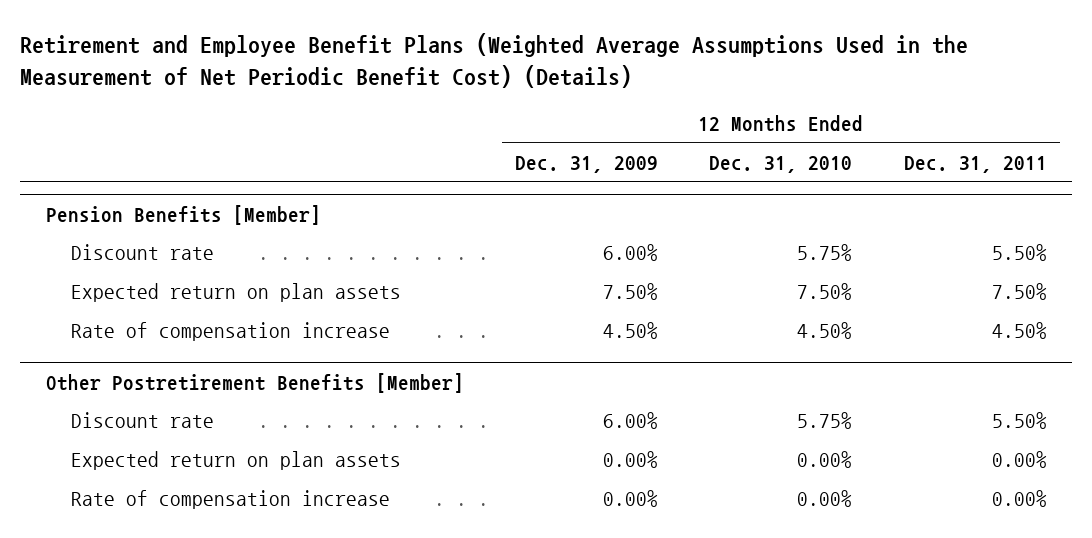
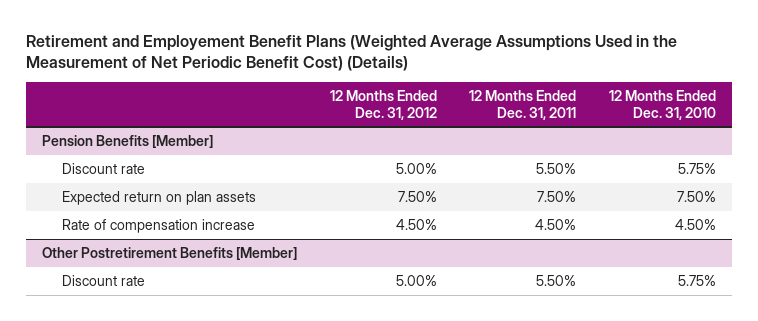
[19,32,968,88] Retirement and Employee Benefit Plans (Weighted Average Assumptions Used in the Measurement of Net Periodic Benefit Cost) (Details) -> [25,34,677,72] Retirement and Employement Benefit Plans (Weighted Average Assumptions Used in the Measurement of Net Periodic Benefit Cost) (Details)
[514,155,658,173] Dec. 31, 2009 -> none
none -> [329,89,437,120] 12 Months Ended Dec. 31, 2012
[70,450,401,470] Expected return on plan assets -> none
[70,489,390,509] Rate of compensation increase -> none

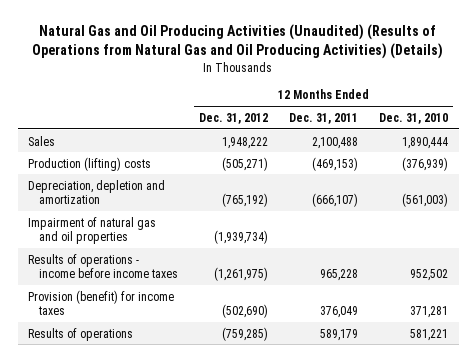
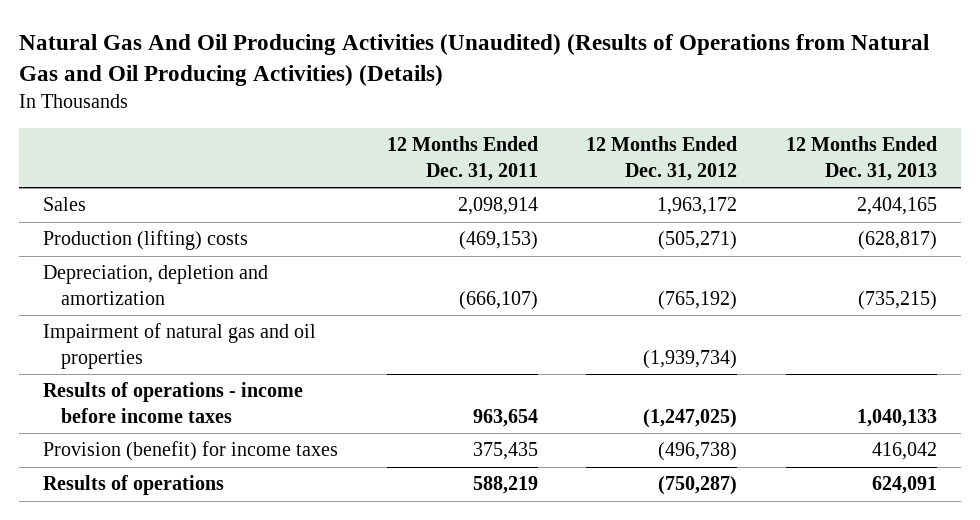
[32,24,444,60] Natural Gas and Oil Producing Activities (Unaudited) (Results of Operations from Natural Gas and Oil Producing Activities) (Details) -> [18,33,929,86] Natural Gas And Oil Producing Activities (Unaudited) (Results of Operations from Natural Gas and Oil Producing Activities) (Details)
[379,112,449,124] Dec. 31, 2010 -> none
none -> [785,136,937,181] 12 Months Ended Dec. 31, 2013
[222,136,269,149] 1,948,222 -> [657,197,738,216] 1,963,172
[312,136,359,149] 2,100,488 -> [457,197,538,216] 2,098,914
[214,266,269,281] (1,261,975) -> [643,408,738,428] (1,247,025)
[320,268,359,281] 965,228 -> [472,408,538,427] 963,654
[222,303,269,318] (502,690) -> [658,442,738,462] (496,738)
[320,305,359,318] 376,049 -> [472,442,538,461] 375,435
[222,326,269,341] (759,285) -> [658,476,738,496] (750,287)
[320,328,359,341] 589,179 -> [472,476,538,495] 588,219

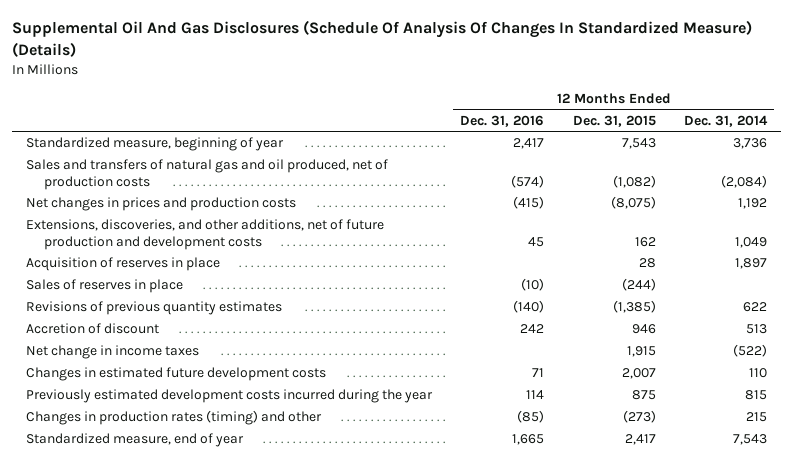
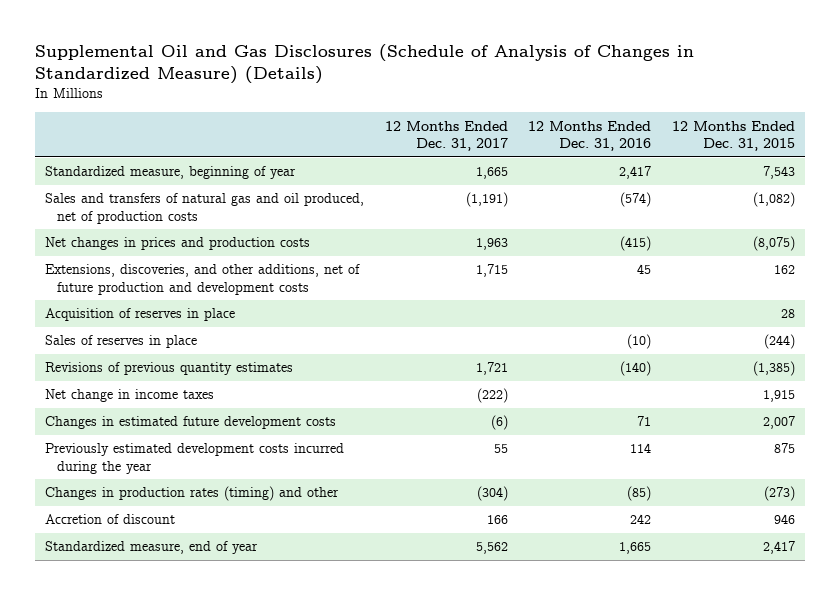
[11,20,752,58] Supplemental Oil And Gas Disclosures (Schedule Of Analysis Of Changes In Standardized Measure) (Details) -> [35,44,695,85] Supplemental Oil and Gas Disclosures (Schedule of Analysis of Changes in Standardized Measure) (Details)
[684,114,769,127] Dec. 31, 2014 -> none
none -> [384,120,508,152] 12 Months Ended Dec. 31, 2017
[25,323,159,335] Accretion of discount -> [45,514,176,525] Accretion of discount

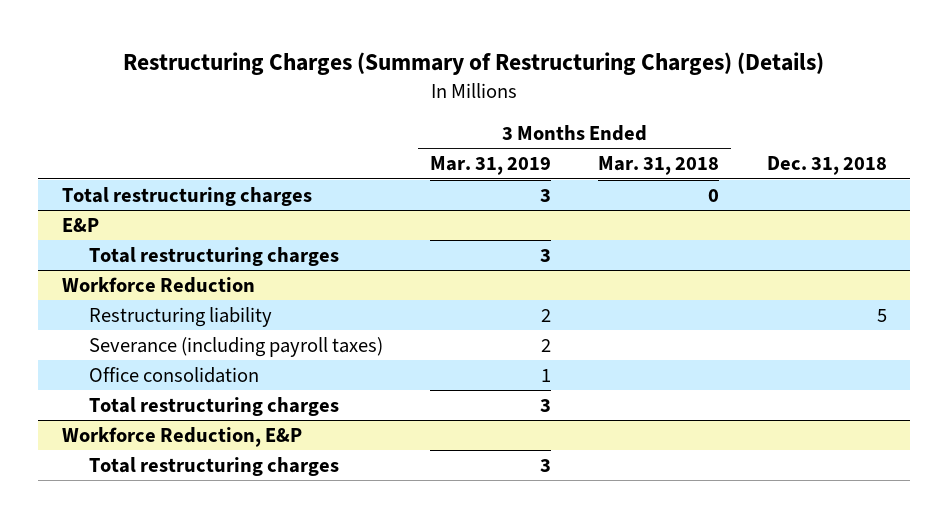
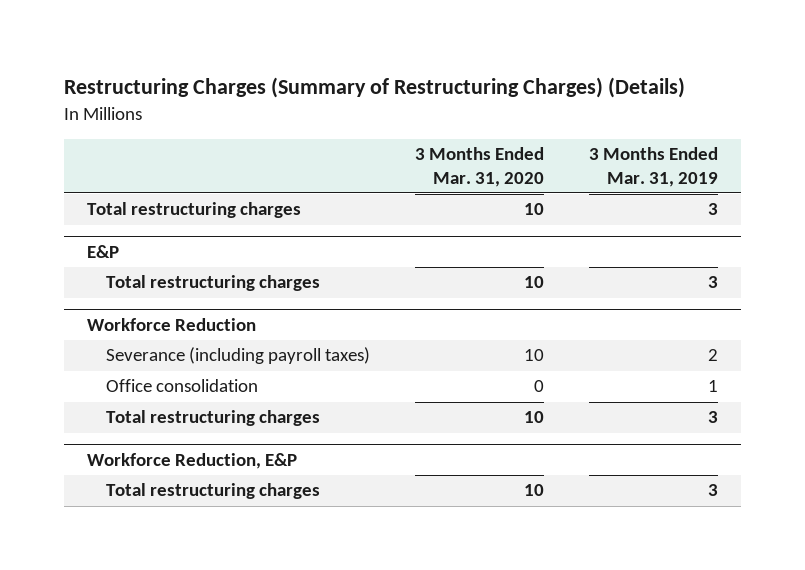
[598,156,720,176] Mar. 31, 2018 -> none
[766,156,887,176] Dec. 31, 2018 -> none
none -> [415,147,545,187] 3 Months Ended Mar. 31, 2020
[88,306,272,327] Restructuring liability -> none

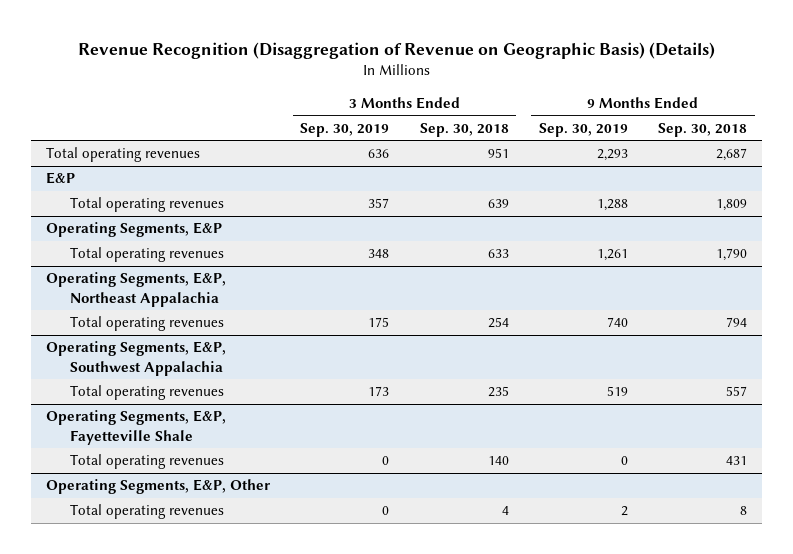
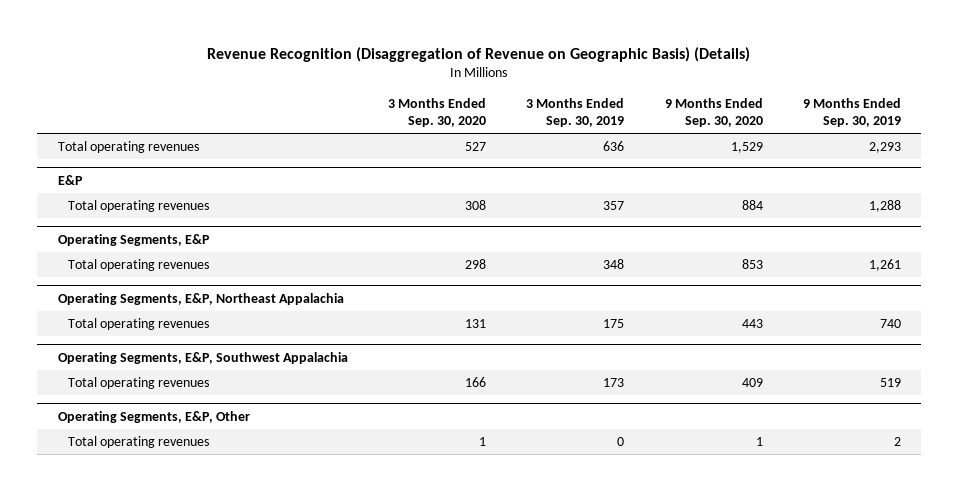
[419,122,509,137] Sep. 30, 2018 -> none
[658,122,748,137] Sep. 30, 2018 -> none
none -> [387,98,486,128] 3 Months Ended Sep. 30, 2020
none -> [664,98,763,128] 9 Months Ended Sep. 30, 2020
[46,410,227,445] Operating Segments, E&P, Fayetteville Shale -> none
[69,454,224,470] Total operating revenues -> none

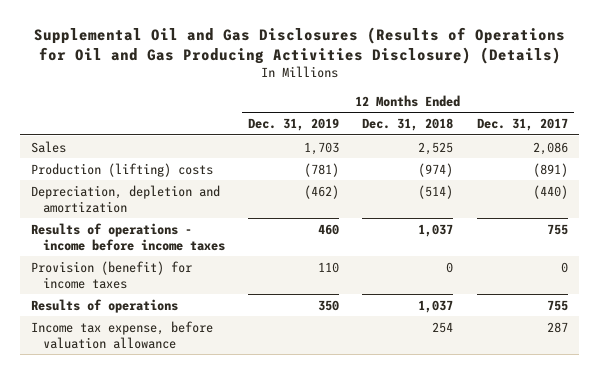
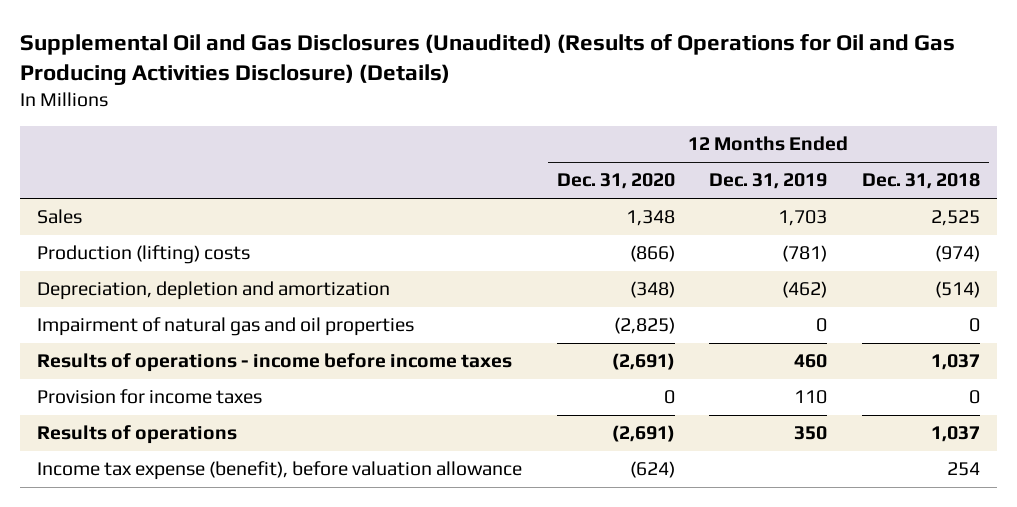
[33,26,565,64] Supplemental Oil and Gas Disclosures (Results of Operations for Oil and Gas Producing Activities Disclosure) (Details) -> [19,34,955,86] Supplemental Oil and Gas Disclosures (Unaudited) (Results of Operations for Oil and Gas Producing Activities Disclosure) (Details)
[476,117,568,131] Dec. 31, 2017 -> none
none -> [556,173,675,190] Dec. 31, 2020
none -> [37,317,415,337] Impairment of natural gas and oil properties
[31,260,193,289] Provision (benefit) for income taxes -> [37,389,263,405] Provision for income taxes
[31,320,214,349] Income tax expense, before valuation allowance -> [37,461,523,481] Income tax expense (benefit), before valuation allowance

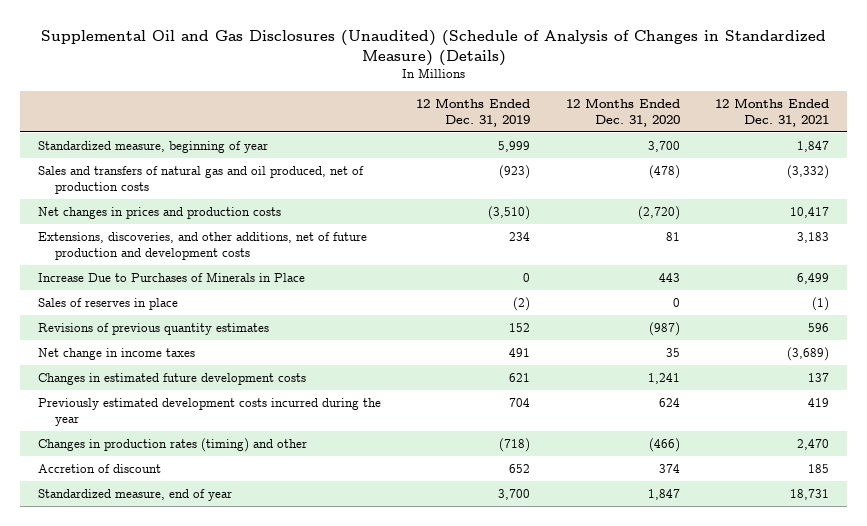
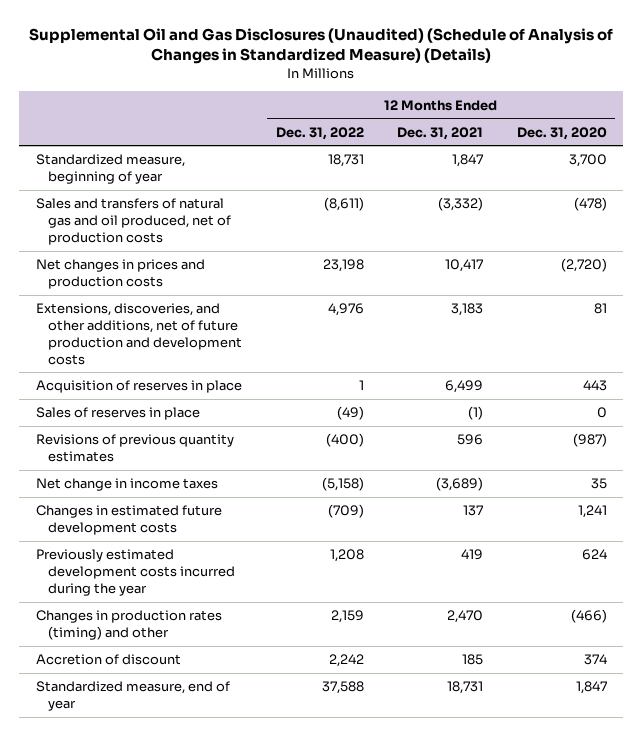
[416,97,531,127] 12 Months Ended Dec. 31, 2019 -> none
none -> [275,126,364,140] Dec. 31, 2022
[38,271,306,282] Increase Due to Purchases of Minerals in Place -> [35,380,242,394] Acquisition of reserves in place

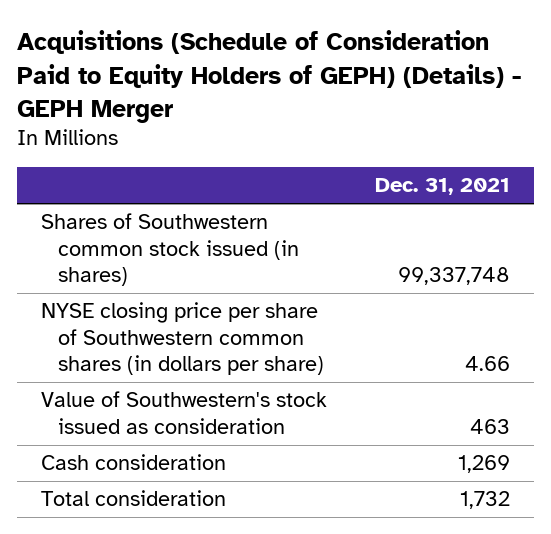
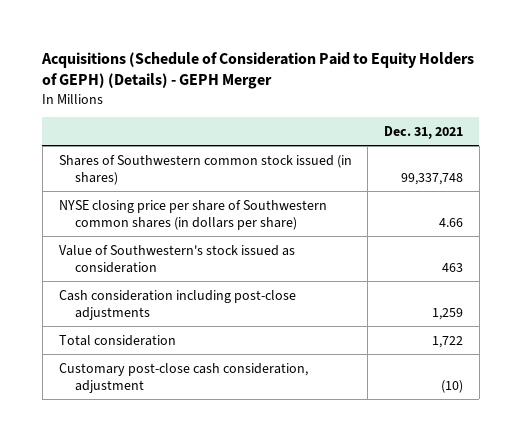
[41,454,227,471] Cash consideration -> none
none -> [58,289,296,320] Cash consideration including post-close adjustments
[459,491,510,510] 1,732 -> [431,335,463,348] 1,722
none -> [58,362,308,393] Customary post-close cash consideration, adjustment

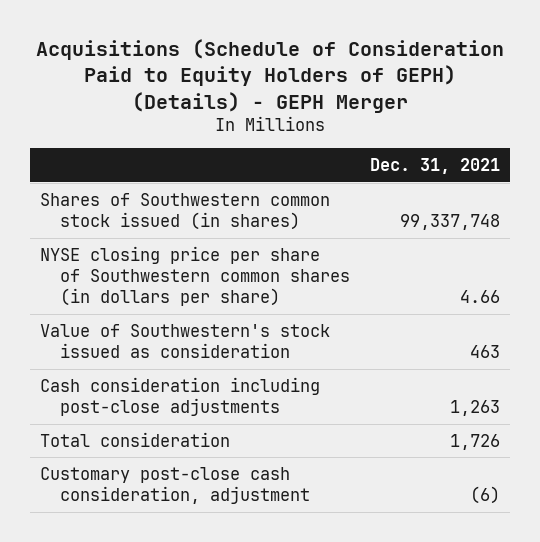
[431,307,463,320] 1,259 -> [449,400,500,417] 1,263
[431,335,463,348] 1,722 -> [449,433,500,450] 1,726
[440,379,463,393] (10) -> [469,486,500,505] (6)

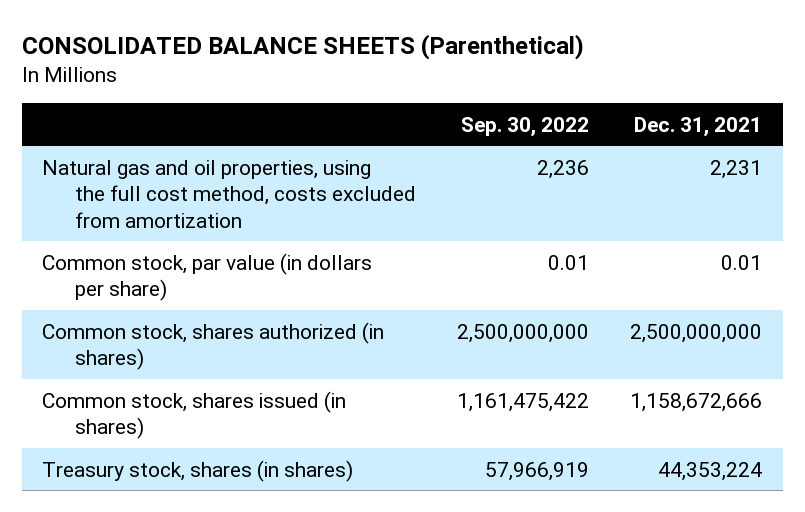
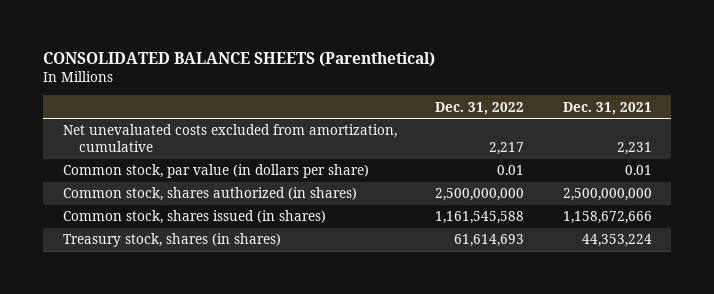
[461,116,590,137] Sep. 30, 2022 -> none
none -> [435,101,525,115] Dec. 31, 2022
[42,159,417,228] Natural gas and oil properties, using the full cost method, costs excluded from amortization -> [62,124,397,153] Net unevaluated costs excluded from amortization, cumulative

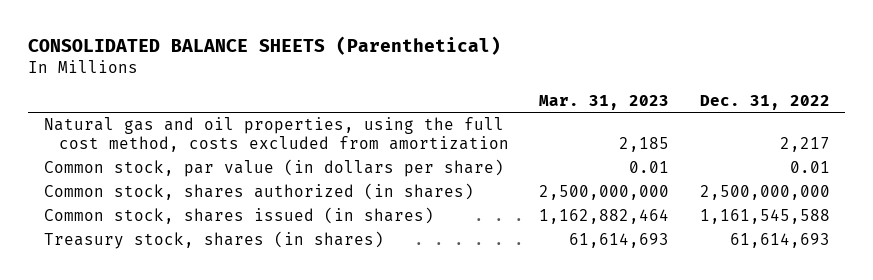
[562,101,652,115] Dec. 31, 2021 -> none
none -> [539,94,670,110] Mar. 31, 2023
[62,124,397,153] Net unevaluated costs excluded from amortization, cumulative -> [43,117,510,153] Natural gas and oil properties, using the full cost method, costs excluded from amortization

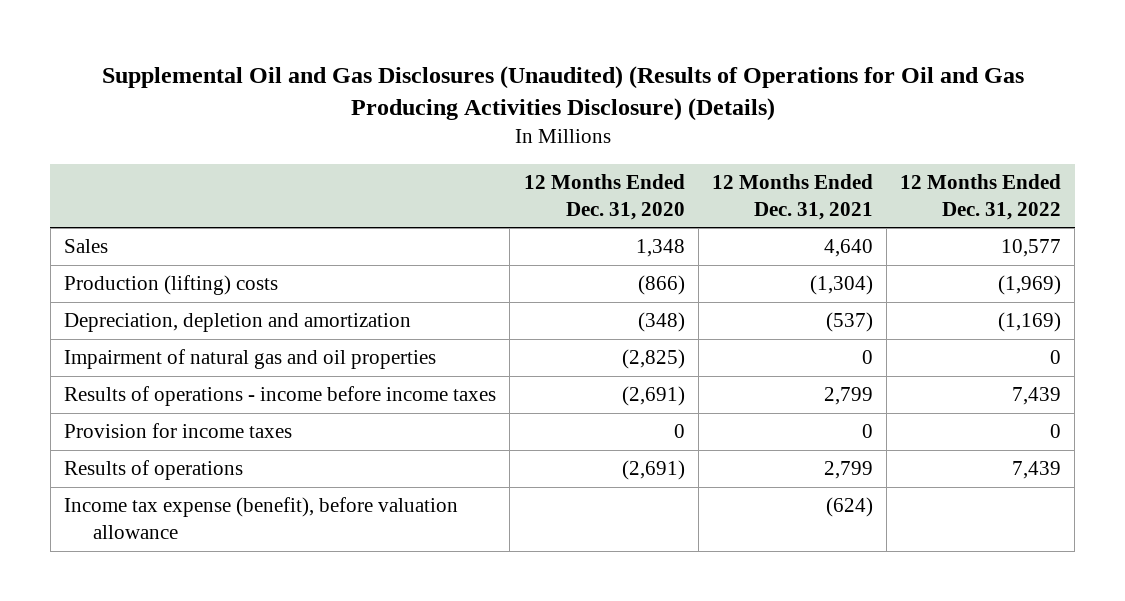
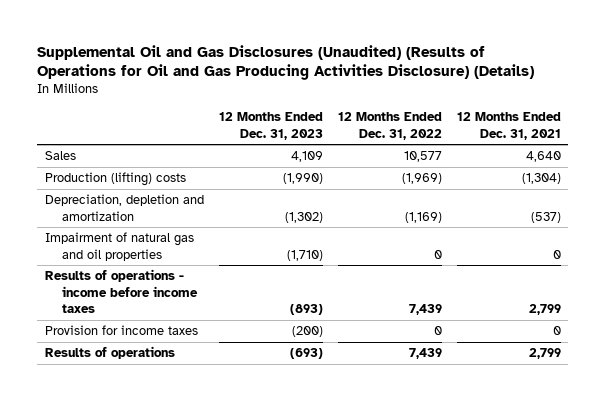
[523,174,685,220] 12 Months Ended Dec. 31, 2020 -> none
none -> [218,112,323,140] 12 Months Ended Dec. 31, 2023
[64,497,459,539] Income tax expense (benefit), before valuation allowance -> none

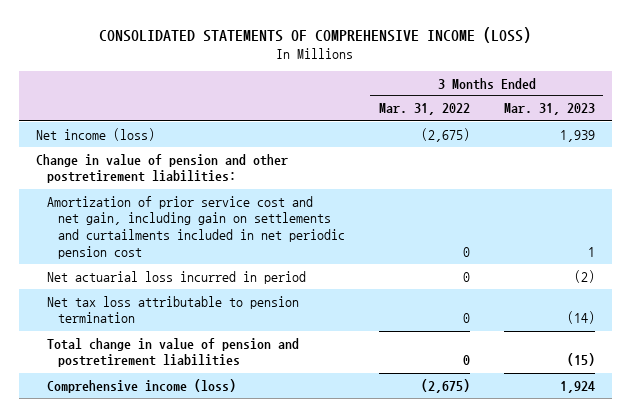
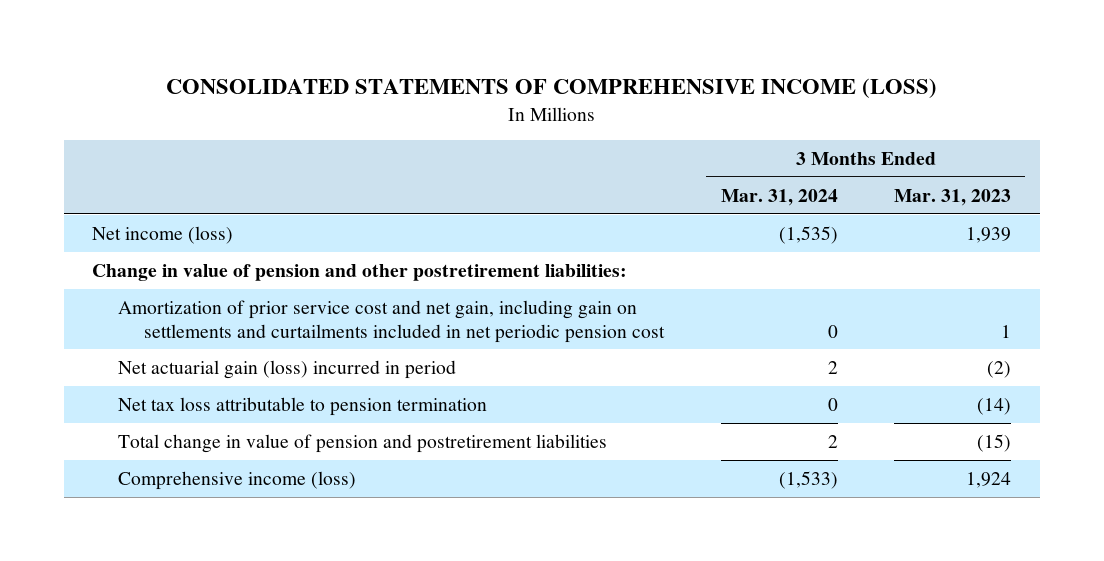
[378,103,470,116] Mar. 31, 2022 -> none
none -> [720,188,838,206] Mar. 31, 2024
[46,270,306,284] Net actuarial loss incurred in period -> [118,359,457,379] Net actuarial gain (loss) incurred in period

